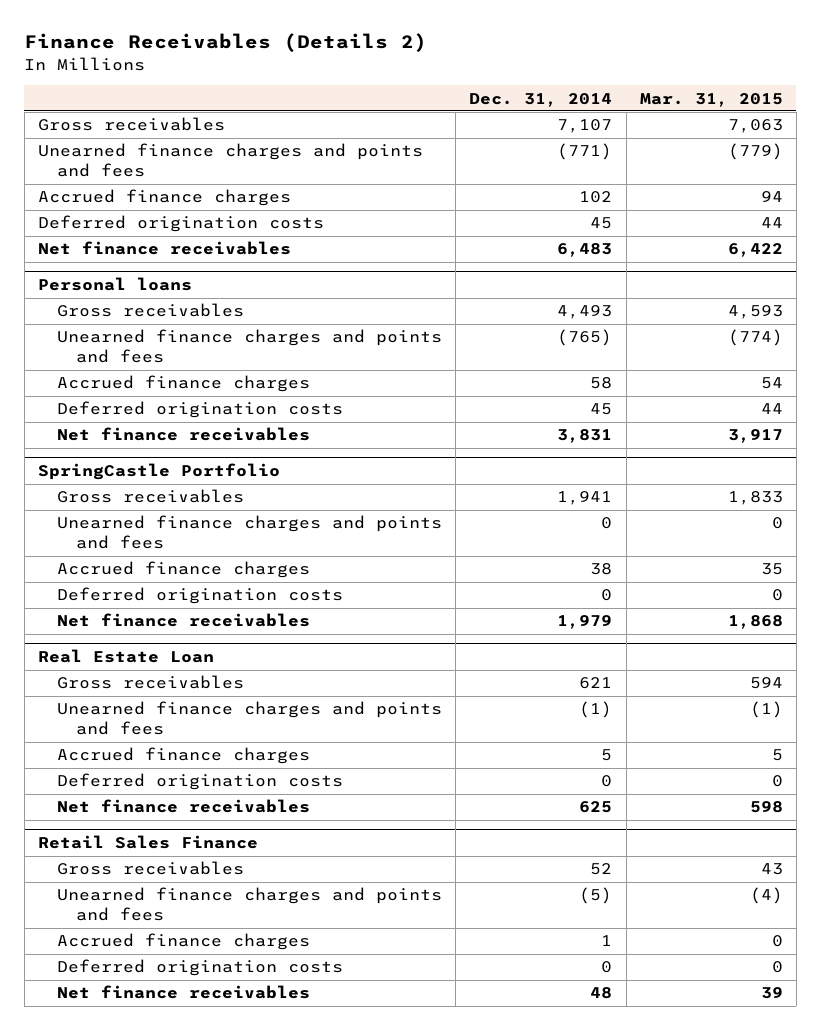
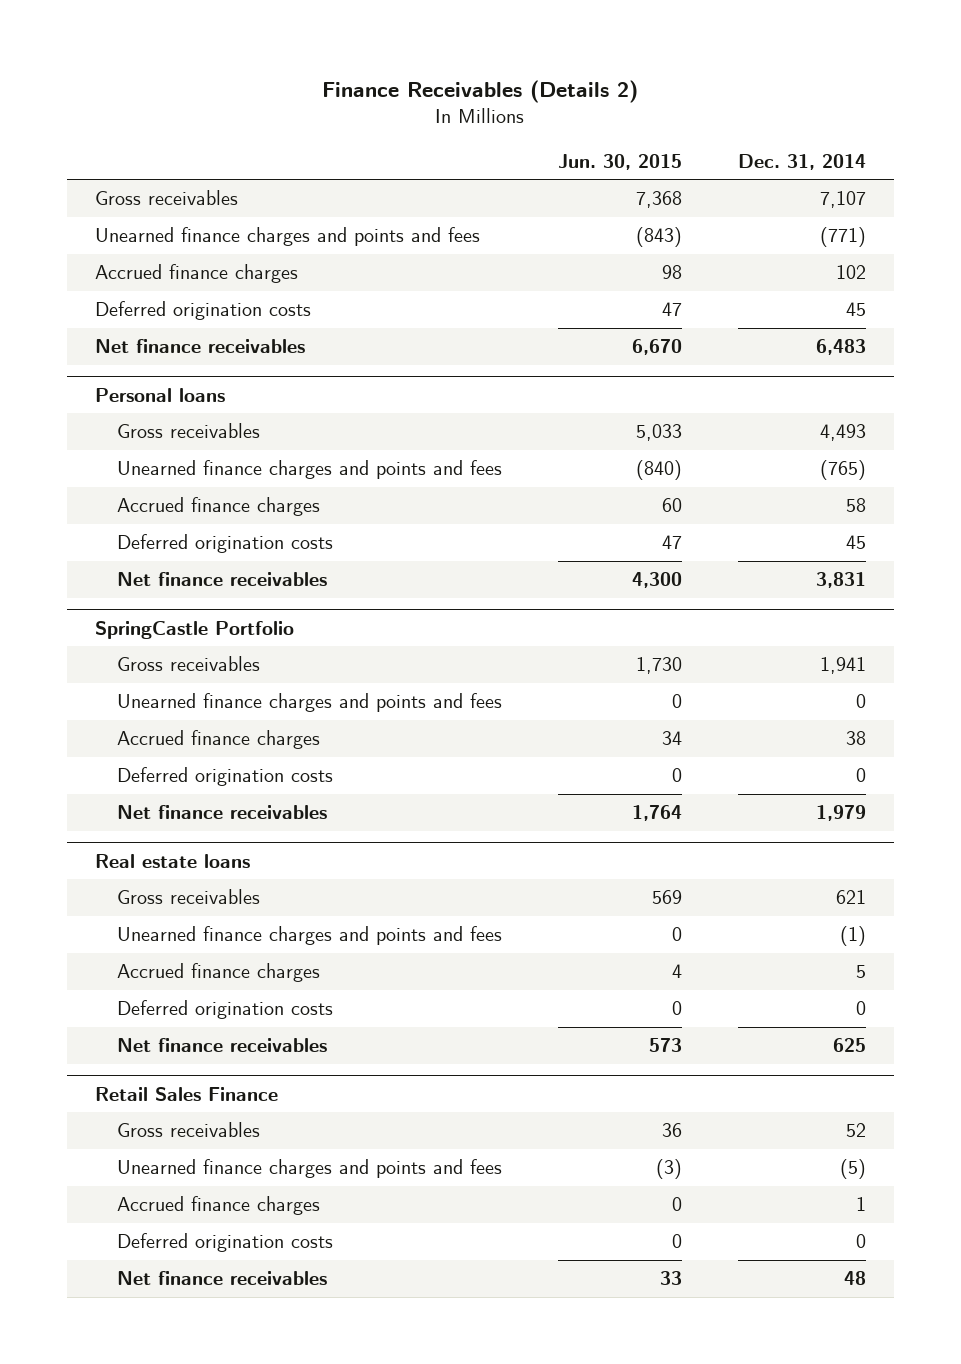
[639,92,783,107] Mar. 31, 2015 -> none
none -> [557,153,682,170] Jun. 30, 2015
[37,649,214,664] Real Estate Loan -> [95,853,251,868] Real estate loans

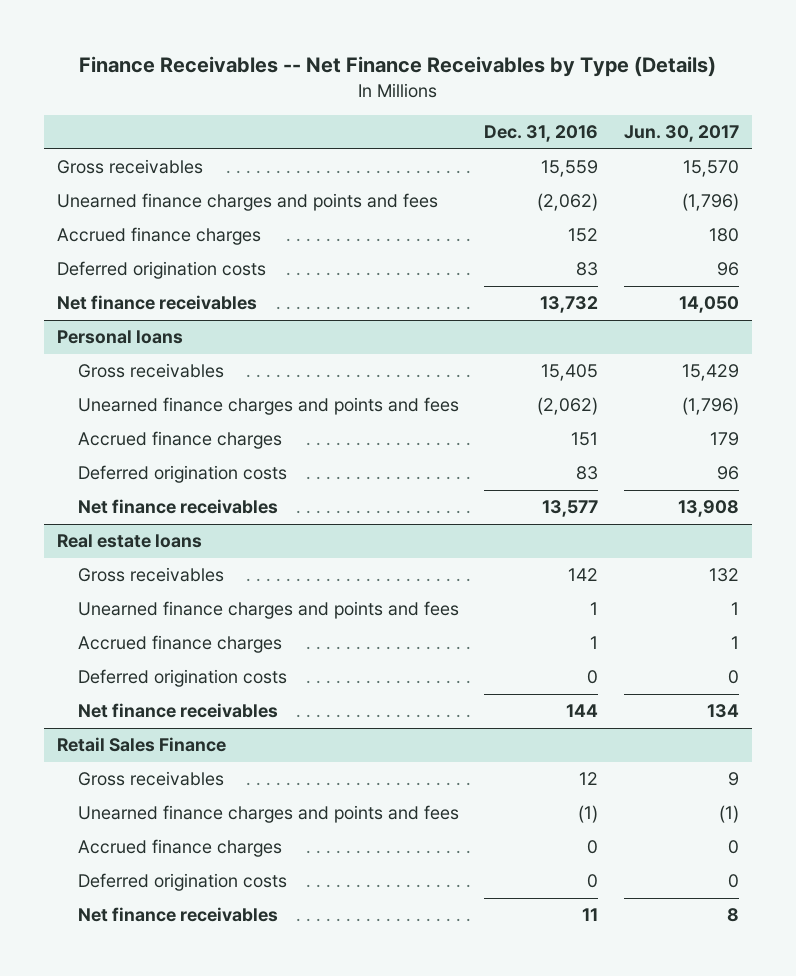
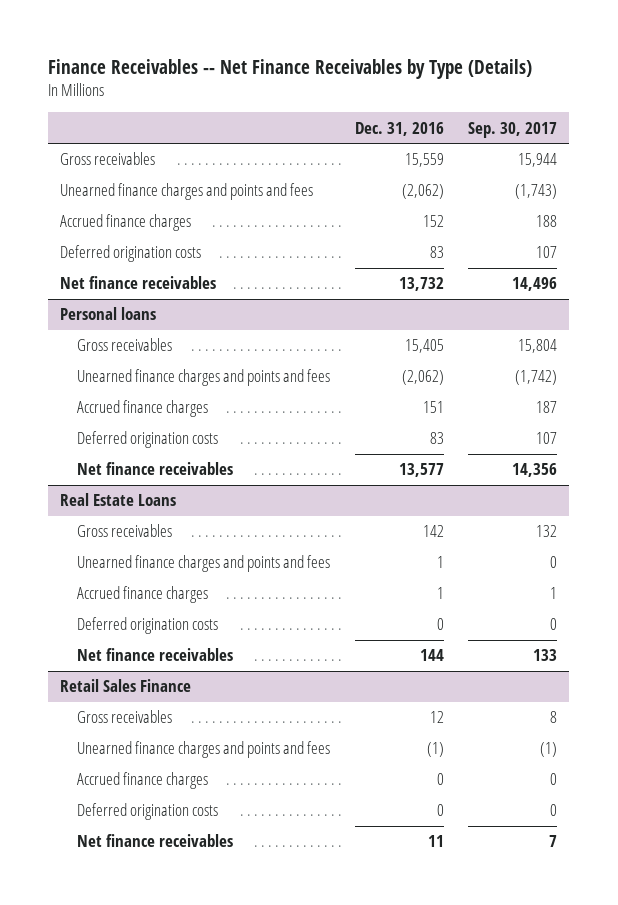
[623,124,739,142] Jun. 30, 2017 -> none
none -> [468,121,558,138] Sep. 30, 2017
[57,534,203,549] Real estate loans -> [60,493,177,507] Real Estate Loans

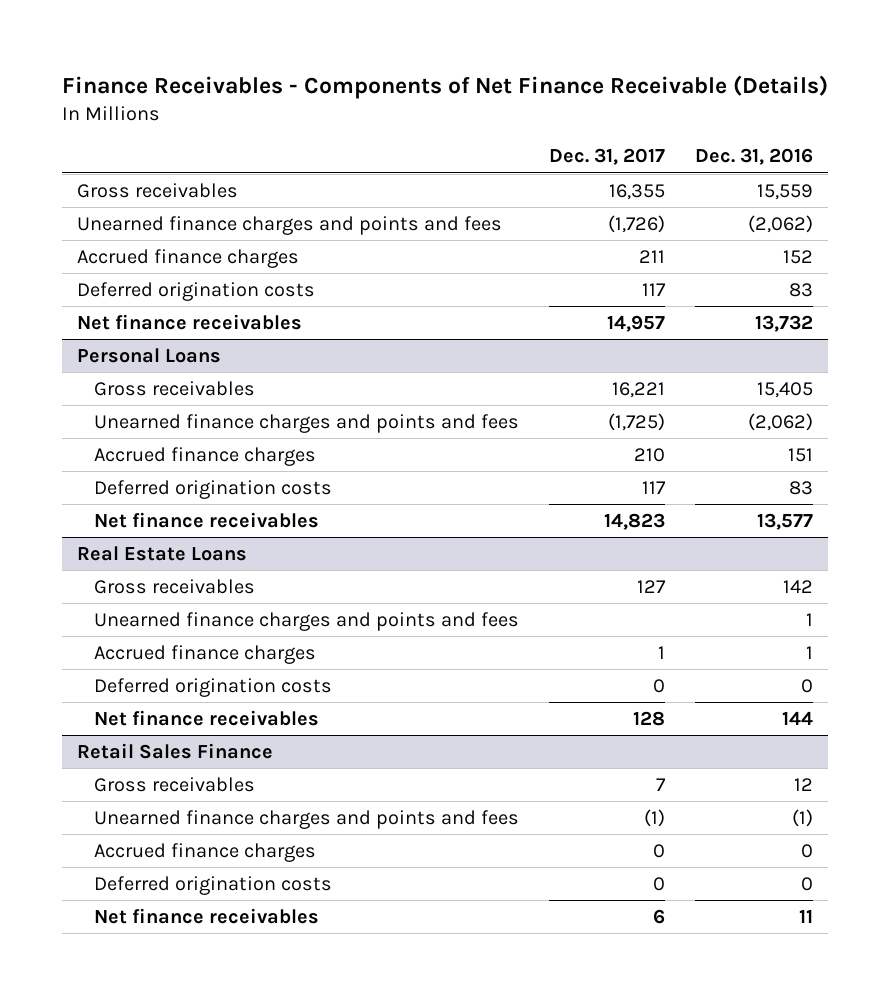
[48,58,533,79] Finance Receivables -- Net Finance Receivables by Type (Details) -> [61,74,828,99] Finance Receivables - Components of Net Finance Receivable (Details)
[468,121,558,138] Sep. 30, 2017 -> none
none -> [549,148,666,166] Dec. 31, 2017
[60,307,157,321] Personal loans -> [76,347,221,363] Personal Loans

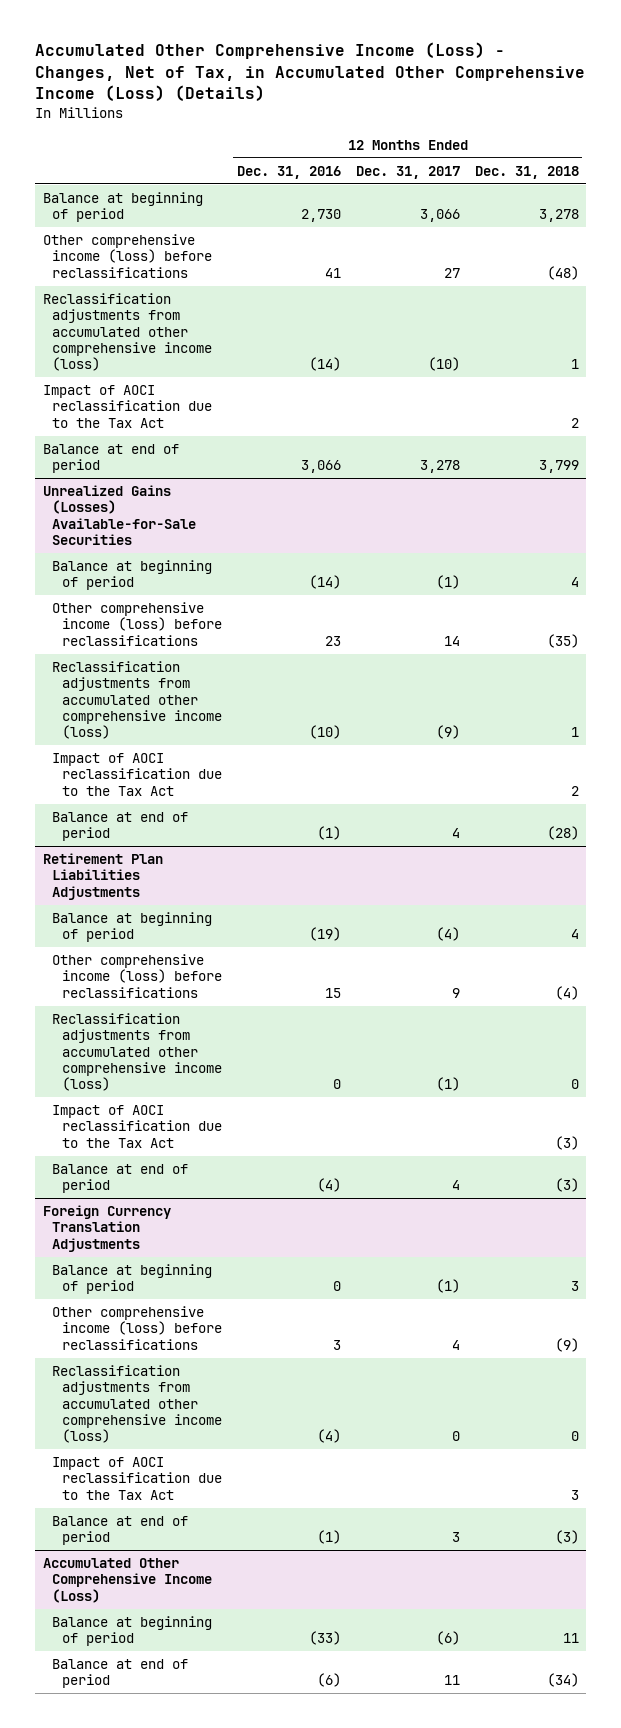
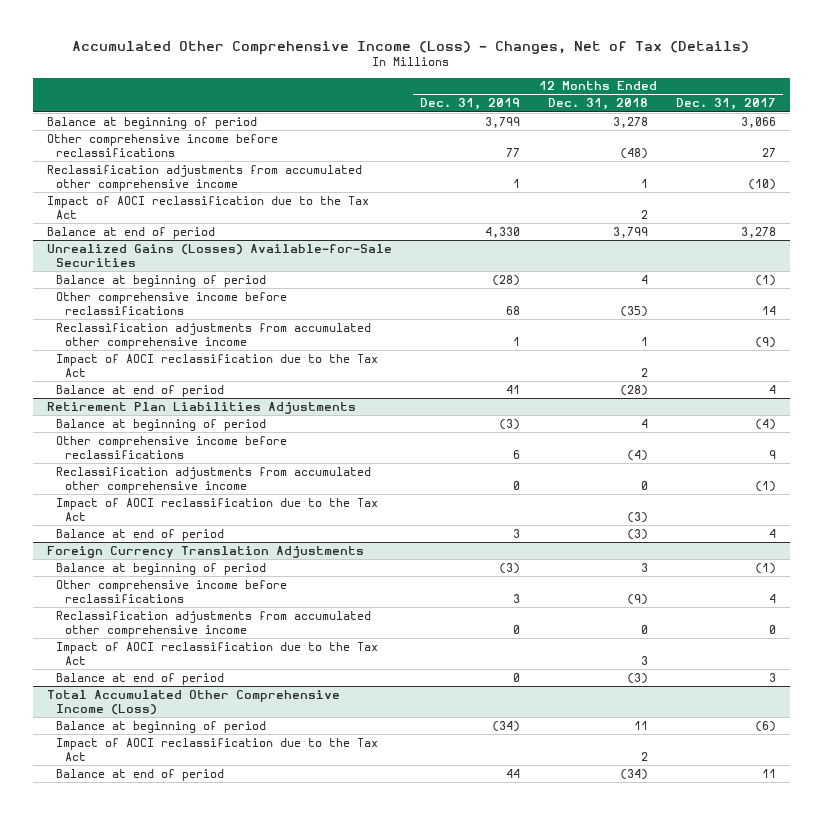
[35,42,586,102] Accumulated Other Comprehensive Income (Loss) - Changes, Net of Tax, in Accumulated Other Comprehensive Income (Loss) (Details) -> [72,40,750,55] Accumulated Other Comprehensive Income (Loss) - Changes, Net of Tax (Details)
[236,165,341,179] Dec. 31, 2016 -> none
none -> [419,98,520,111] Dec. 31, 2019
[42,234,213,278] Other comprehensive income (loss) before reclassifications -> [46,133,278,157] Other comprehensive income before reclassifications
[42,293,213,371] Reclassification adjustments from accumulated other comprehensive income (loss) -> [46,164,362,191] Reclassification adjustments from accumulated other comprehensive income
[52,602,222,646] Other comprehensive income (loss) before reclassifications -> [55,291,287,315] Other comprehensive income before reclassifications
[52,661,222,739] Reclassification adjustments from accumulated other comprehensive income (loss) -> [55,322,371,349] Reclassification adjustments from accumulated other comprehensive income
[52,954,222,998] Other comprehensive income (loss) before reclassifications -> [55,435,287,459] Other comprehensive income before reclassifications
[52,1013,222,1091] Reclassification adjustments from accumulated other comprehensive income (loss) -> [55,466,371,493] Reclassification adjustments from accumulated other comprehensive income
[52,1306,222,1350] Other comprehensive income (loss) before reclassifications -> [55,579,287,603] Other comprehensive income before reclassifications
[52,1365,222,1443] Reclassification adjustments from accumulated other comprehensive income (loss) -> [55,610,371,637] Reclassification adjustments from accumulated other comprehensive income
[42,1558,213,1603] Accumulated Other Comprehensive Income (Loss) -> [46,689,340,715] Total Accumulated Other Comprehensive Income (Loss)
none -> [55,737,378,761] Impact of AOCI reclassification due to the Tax Act

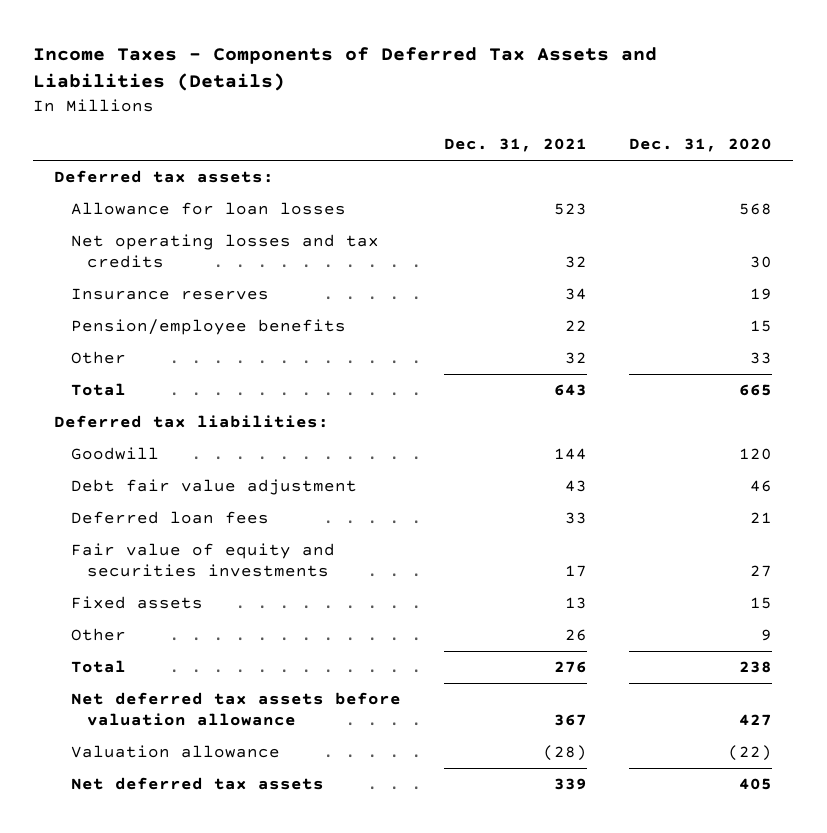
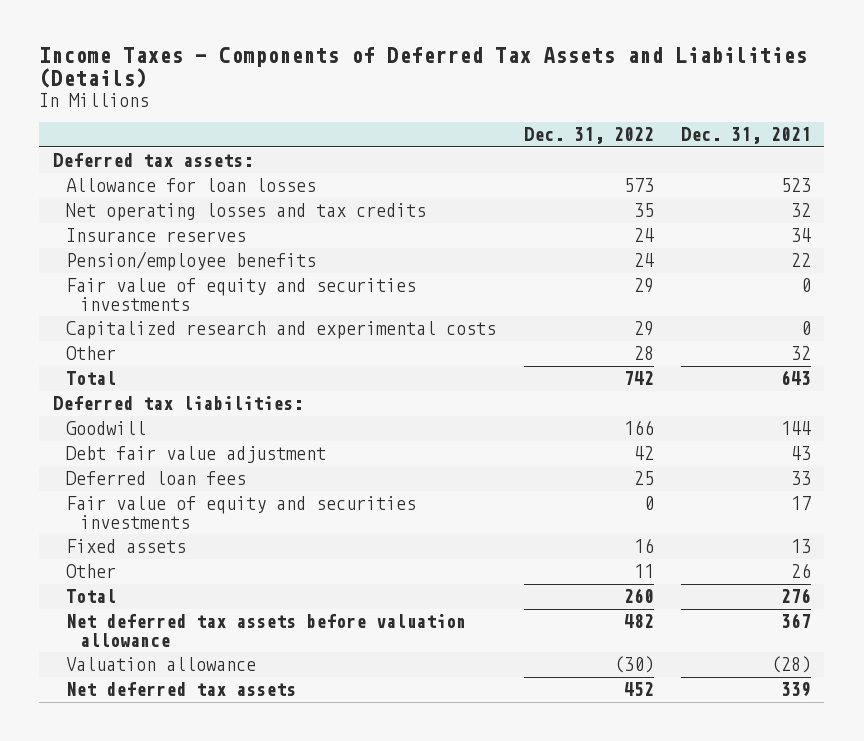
[629,138,773,153] Dec. 31, 2020 -> none
none -> [523,127,654,145] Dec. 31, 2022
none -> [66,278,417,311] Fair value of equity and securities investments
none -> [66,321,497,340] Capitalized research and experimental costs

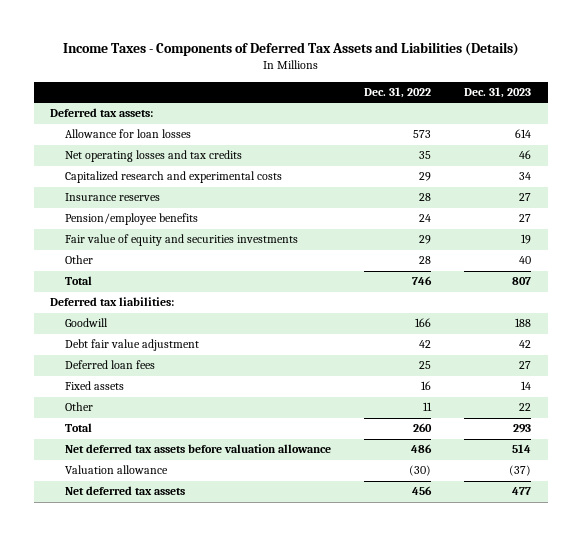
[680,127,811,145] Dec. 31, 2021 -> none
none -> [464,87,532,99] Dec. 31, 2023
[66,321,497,340] Capitalized research and experimental costs -> [64,171,282,184] Capitalized research and experimental costs
[633,228,654,243] 24 -> [418,193,431,202] 28
[623,371,654,386] 742 -> [411,276,432,286] 746
[66,496,417,529] Fair value of equity and securities investments -> none
[623,614,654,629] 482 -> [410,444,432,454] 486
[623,682,654,697] 452 -> [411,486,432,496] 456

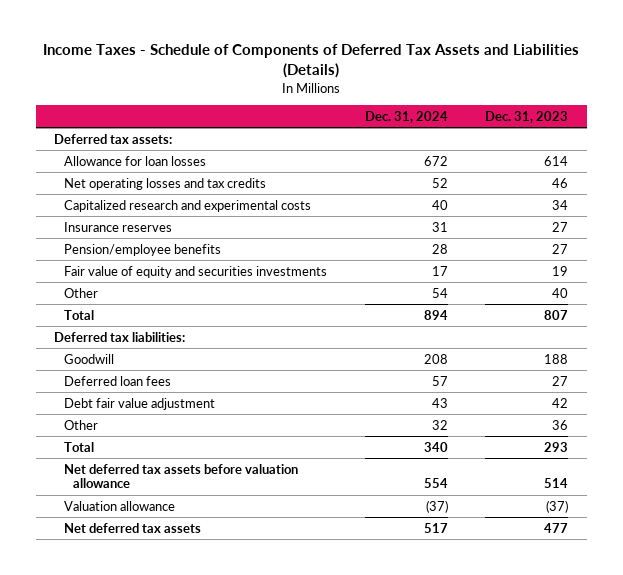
[62,41,519,56] Income Taxes - Components of Deferred Tax Assets and Liabilities (Details) -> [43,44,580,79] Income Taxes - Schedule of Components of Deferred Tax Assets and Liabilities (Details)
[363,87,431,99] Dec. 31, 2022 -> none
none -> [364,110,448,123] Dec. 31, 2024
[64,381,124,391] Fixed assets -> none
[64,339,199,352] Debt fair value adjustment -> [63,397,215,410] Debt fair value adjustment
[519,403,532,412] 22 -> [552,419,569,430] 36

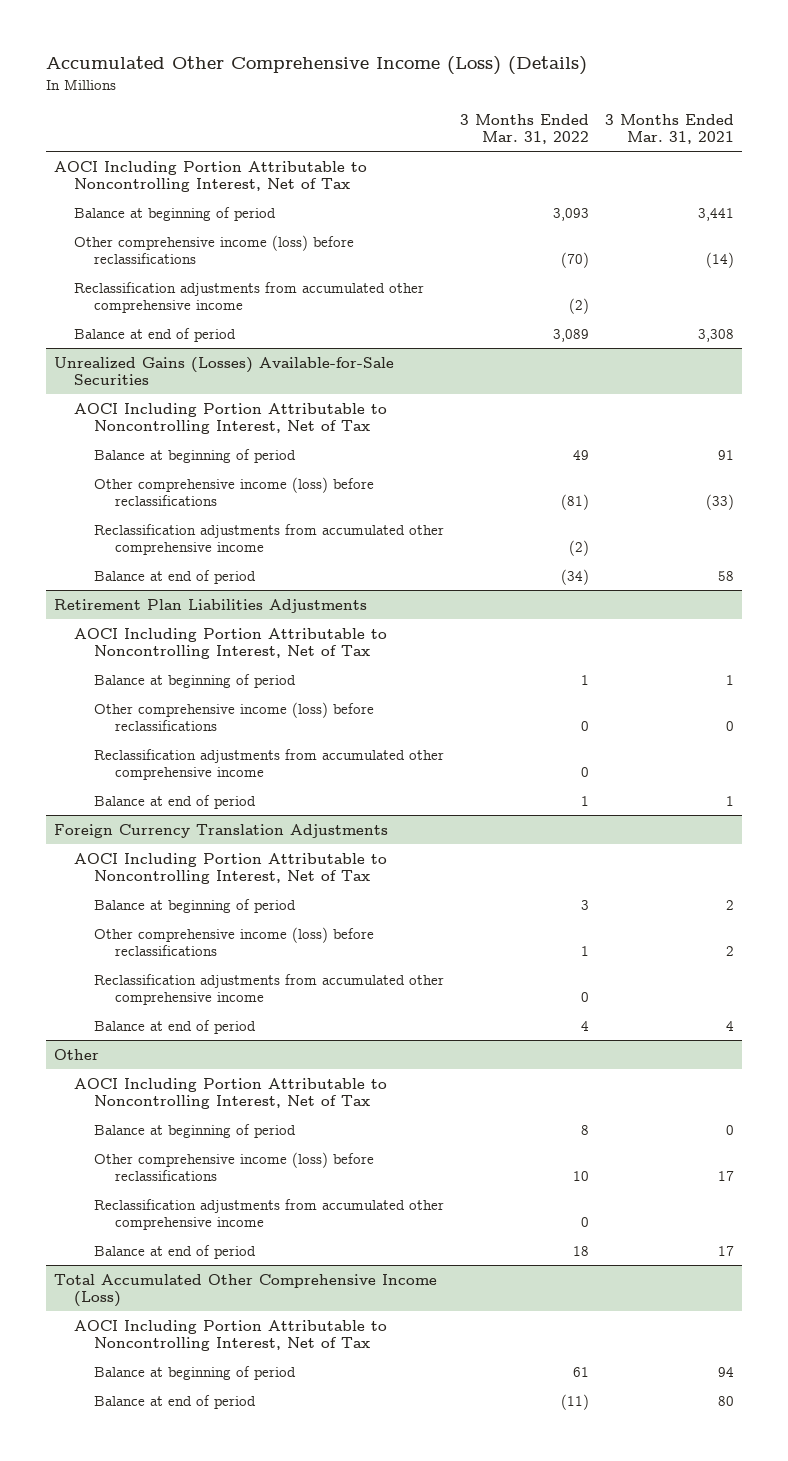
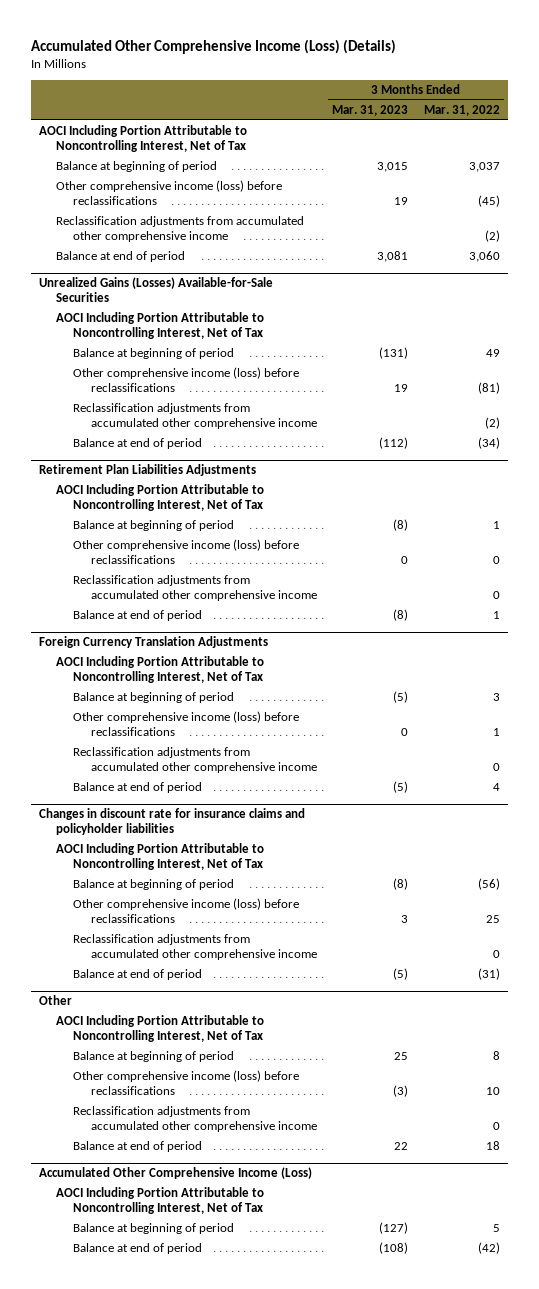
[605,113,735,145] 3 Months Ended Mar. 31, 2021 -> none
none -> [332,104,409,116] Mar. 31, 2023
[553,207,590,221] 3,093 -> [468,161,500,172] 3,037
[561,252,590,269] (70) -> [477,194,500,207] (45)
[553,328,590,342] 3,089 -> [468,250,500,262] 3,060
none -> [38,808,305,836] Changes in discount rate for insurance claims and policyholder liabilities
none -> [56,842,265,870] AOCI Including Portion Attributable to Noncontrolling Interest, Net of Tax
none -> [73,878,235,890] Balance at beginning of period
none -> [73,897,300,923] Other comprehensive income (loss) before reclassifications
none -> [73,933,317,960] Reclassification adjustments from accumulated other comprehensive income
none -> [73,968,203,980] Balance at end of period
[53,1273,437,1308] Total Accumulated Other Comprehensive Income (Loss) -> [38,1167,312,1180] Accumulated Other Comprehensive Income (Loss)
[573,1366,590,1377] 61 -> [492,1223,500,1232] 5
[561,1393,590,1410] (11) -> [477,1241,500,1254] (42)

